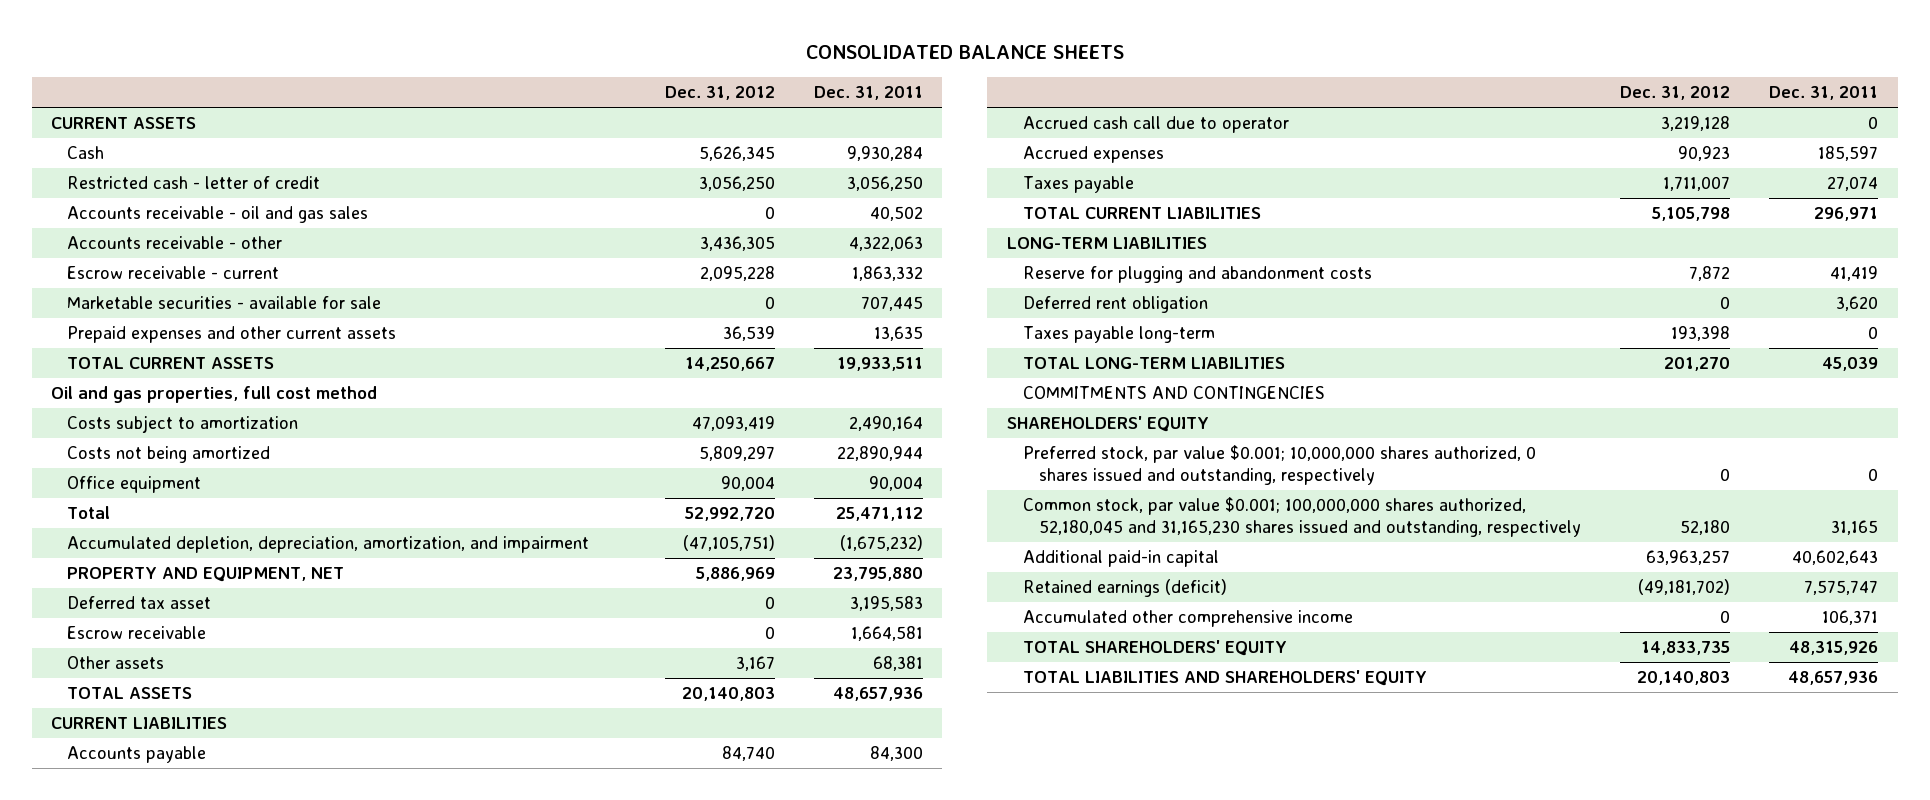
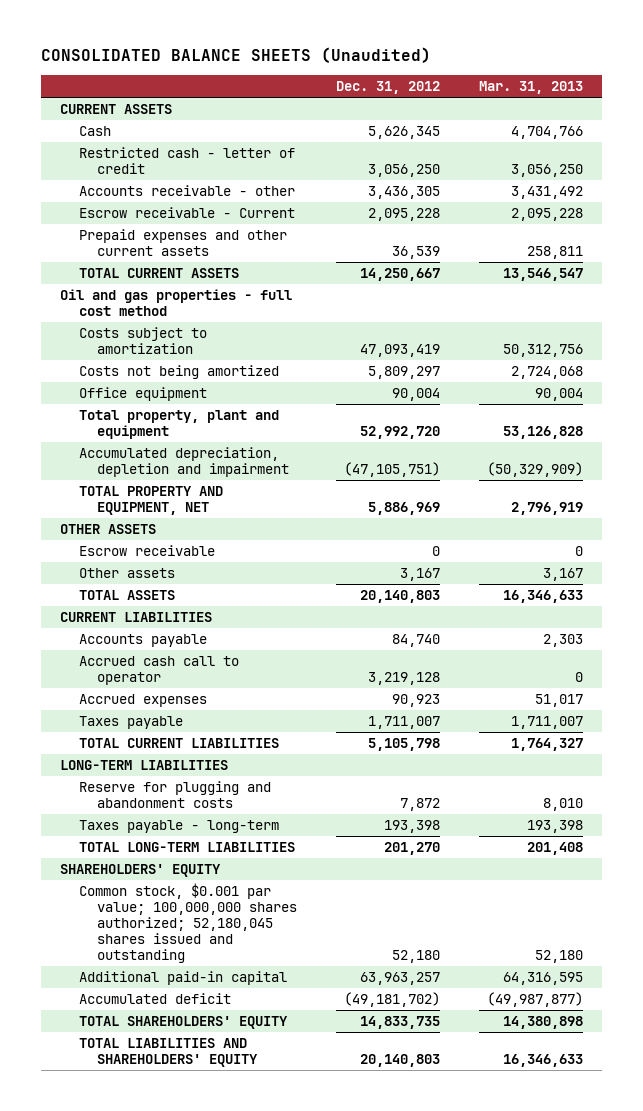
[805,45,1124,60] CONSOLIDATED BALANCE SHEETS -> [40,47,431,64] CONSOLIDATED BALANCE SHEETS (Unaudited)
[813,86,923,101] Dec. 31, 2011 -> none
none -> [478,80,583,94] Mar. 31, 2013
[67,206,369,224] Accounts receivable - oil and gas sales -> none
[67,296,382,310] Marketable securities - available for sale -> none
[67,266,280,280] Escrow receivable - current -> [78,207,295,219] Escrow receivable - Current
[51,386,378,404] Oil and gas properties, full cost method -> [60,289,293,316] Oil and gas properties - full cost method
[67,596,212,610] Deferred tax asset -> none
[67,506,111,520] Total -> [78,410,279,439] Total property, plant and equipment
[67,536,590,554] Accumulated depletion, depreciation, amortization, and impairment -> [78,447,289,477] Accumulated depreciation, depletion and impairment
[67,567,345,583] PROPERTY AND EQUIPMENT, NET -> [78,486,223,515] TOTAL PROPERTY AND EQUIPMENT, NET
none -> [60,524,157,535] OTHER ASSETS
[1023,116,1290,134] Accrued cash call due to operator -> [78,656,239,685] Accrued cash call to operator
[1023,296,1209,314] Deferred rent obligation -> none
[1023,326,1216,344] Taxes payable long-term -> [78,820,279,834] Taxes payable - long-term
[1023,386,1326,400] COMMITMENTS AND CONTINGENCIES -> none
[1023,445,1537,485] Preferred stock, par value $0.001; 10,000,000 shares authorized, 0 shares issued and outstanding, respectively -> none
[1023,497,1582,537] Common stock, par value $0.001; 100,000,000 shares authorized, 52,180,045 and 31,165,230 shares issued and outstanding, respectively -> [78,883,297,963] Common stock, $0.001 par value; 100,000,000 shares authorized; 52,180,045 shares issued and outstanding
[1023,610,1354,628] Accumulated other comprehensive income -> none
[1023,579,1228,598] Retained earnings (deficit) -> [78,993,231,1005] Accumulated deficit

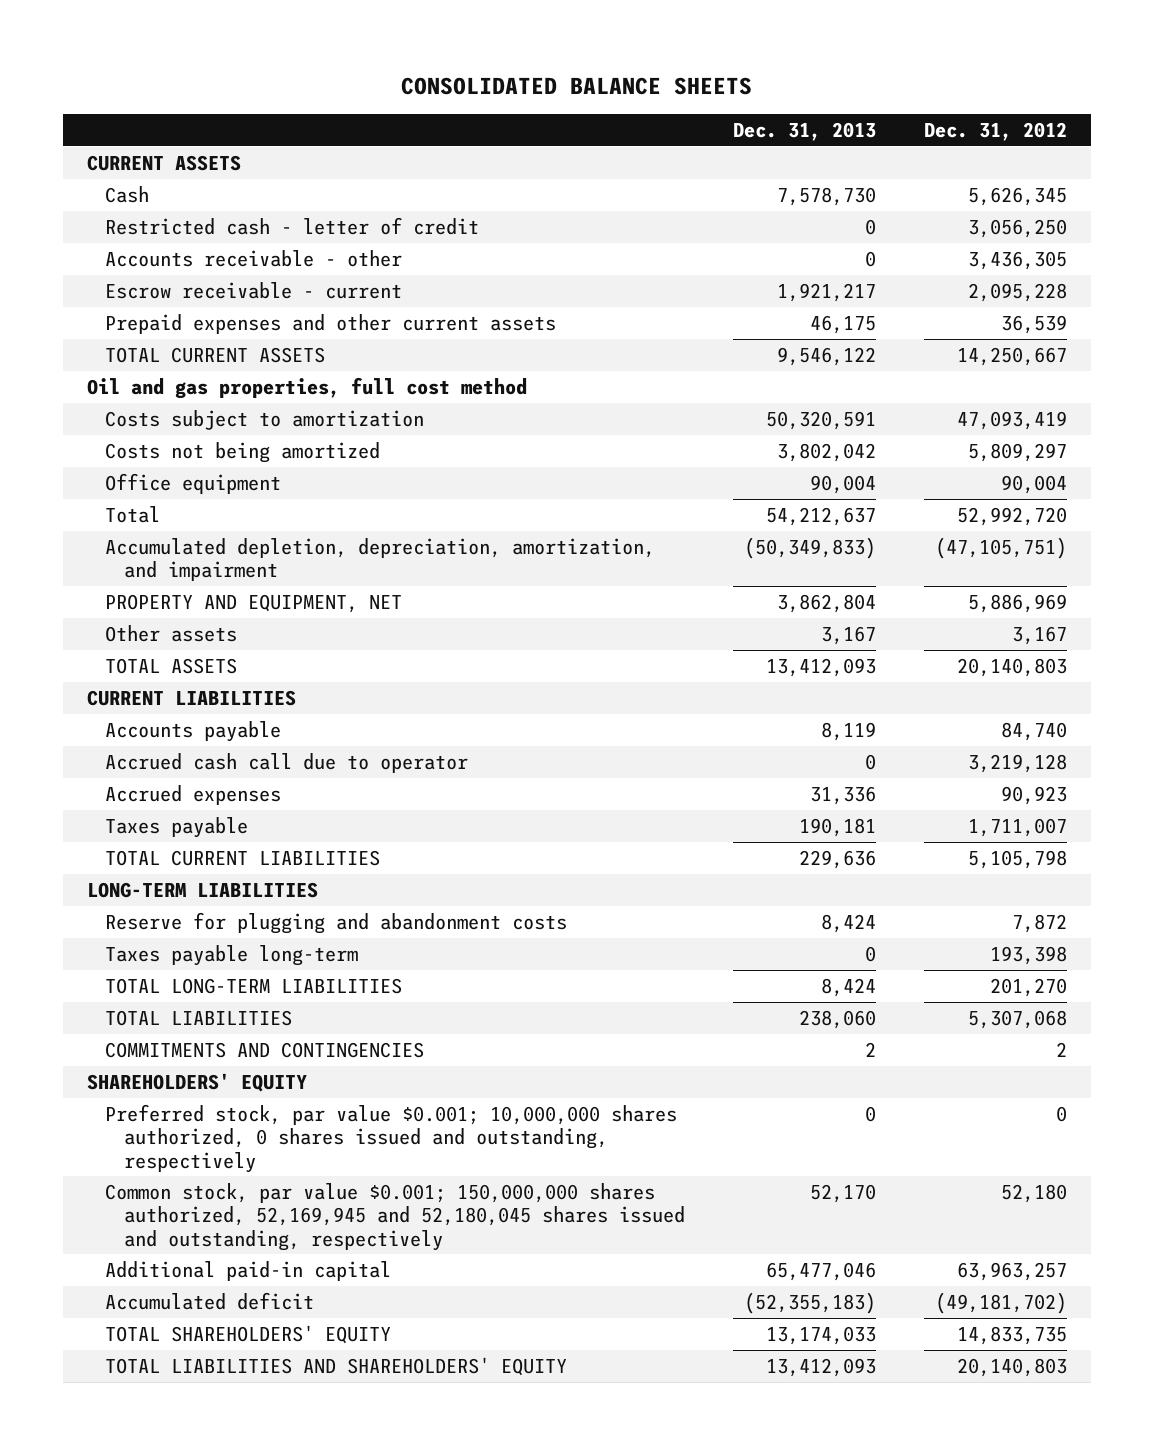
[40,47,431,64] CONSOLIDATED BALANCE SHEETS (Unaudited) -> [400,77,752,96] CONSOLIDATED BALANCE SHEETS
[478,80,583,94] Mar. 31, 2013 -> none
none -> [733,122,877,142] Dec. 31, 2013
[78,207,295,219] Escrow receivable - Current -> [105,281,403,299] Escrow receivable - current
[60,289,293,316] Oil and gas properties - full cost method -> [86,376,527,399] Oil and gas properties, full cost method
[60,524,157,535] OTHER ASSETS -> none
[78,545,215,557] Escrow receivable -> none
[78,410,279,439] Total property, plant and equipment -> [105,505,161,523] Total
[78,447,289,477] Accumulated depreciation, depletion and impairment -> [105,537,656,582] Accumulated depletion, depreciation, amortization, and impairment
[78,486,223,515] TOTAL PROPERTY AND EQUIPMENT, NET -> [105,593,403,613] PROPERTY AND EQUIPMENT, NET
[78,656,239,685] Accrued cash call to operator -> [105,752,469,773] Accrued cash call due to operator
[78,820,279,834] Taxes payable - long-term -> [105,944,359,966] Taxes payable long-term
none -> [105,1009,293,1026] TOTAL LIABILITIES
none -> [105,1041,425,1058] COMMITMENTS AND CONTINGENCIES
none -> [105,1103,678,1173] Preferred stock, par value $0.001; 10,000,000 shares authorized, 0 shares issued and outstanding, respectively
[78,883,297,963] Common stock, $0.001 par value; 100,000,000 shares authorized; 52,180,045 shares issued and outstanding -> [105,1182,685,1251] Common stock, par value $0.001; 150,000,000 shares authorized, 52,169,945 and 52,180,045 shares issued and outstanding, respectively

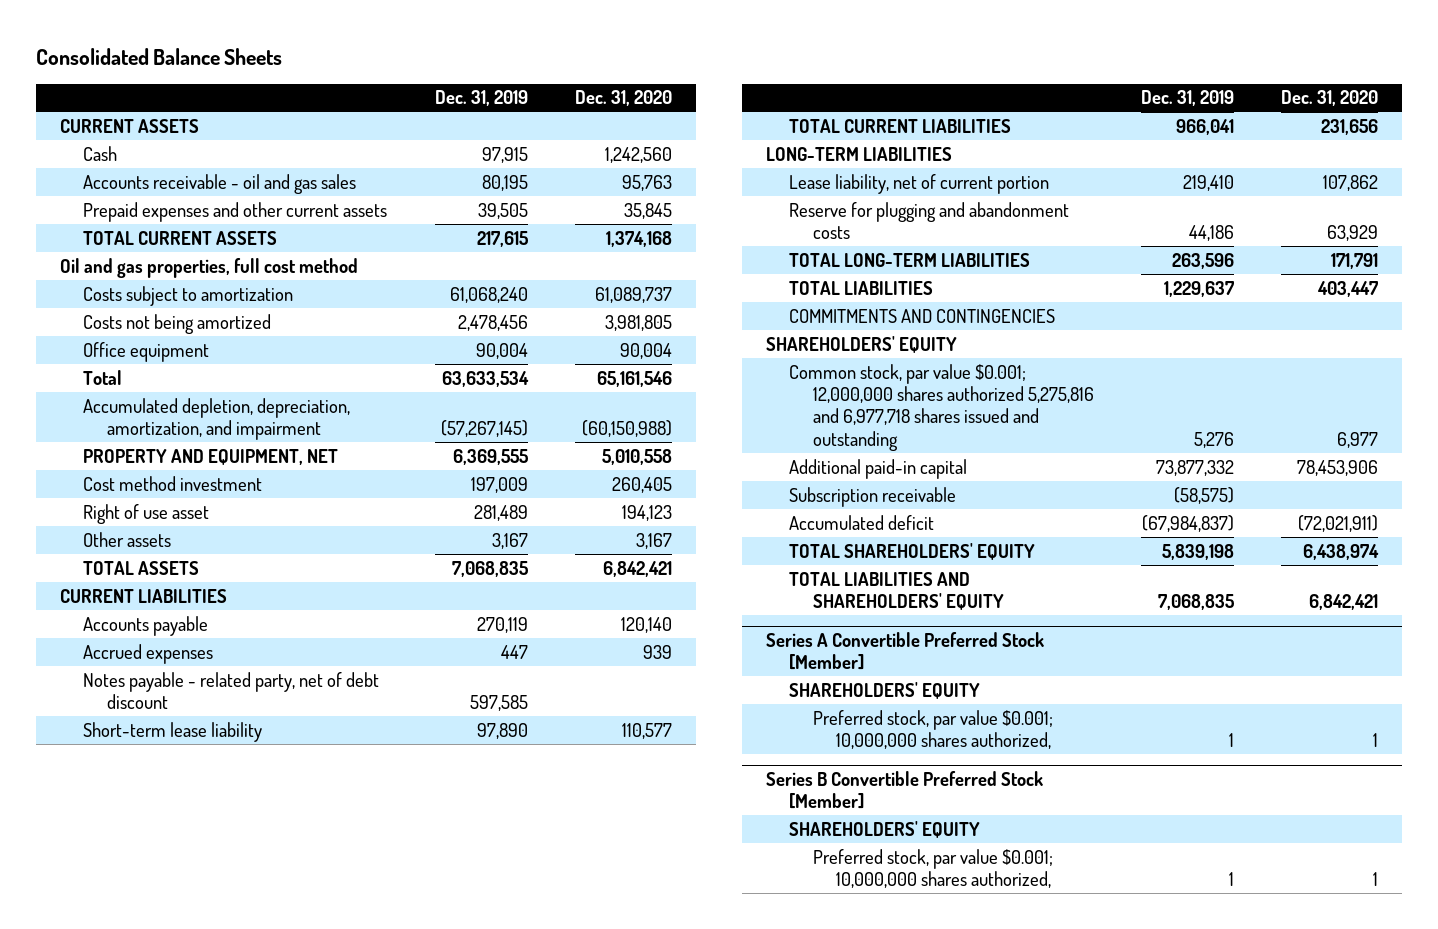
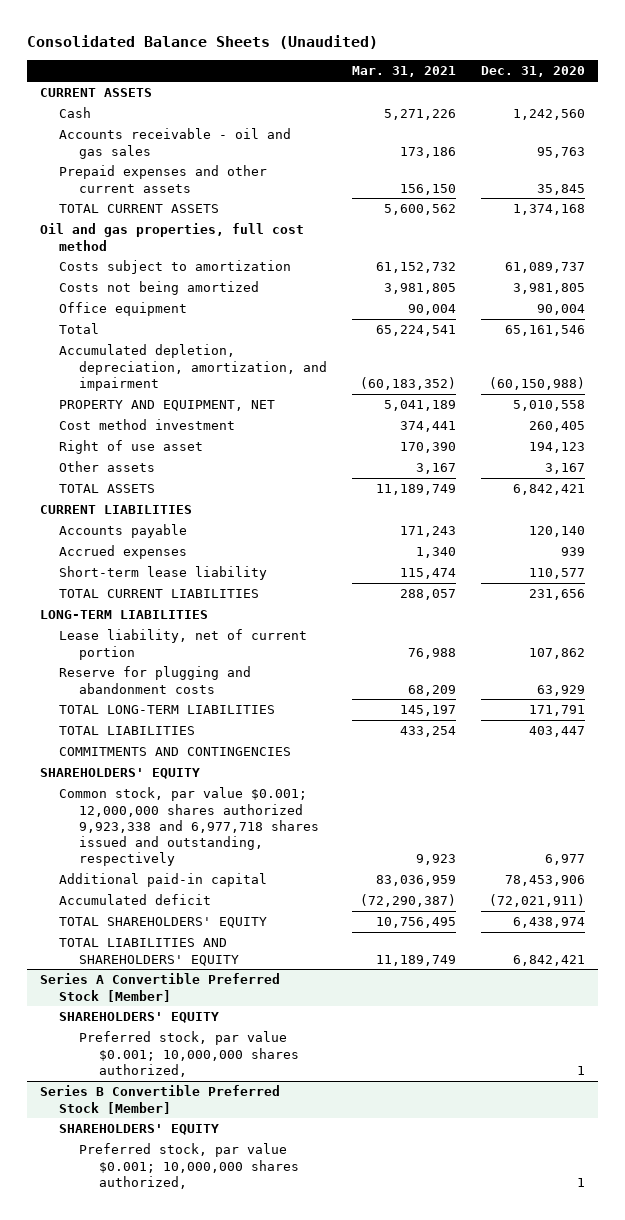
[36,48,283,66] Consolidated Balance Sheets -> [27,35,379,50] Consolidated Balance Sheets (Unaudited)
[435,90,529,107] Dec. 31, 2019 -> none
none -> [352,66,457,78] Mar. 31, 2021
[83,671,380,709] Notes payable - related party, net of debt discount -> none
[789,363,1094,451] Common stock, par value $0.001; 12,000,000 shares authorized 5,275,816 and 6,977,718 shares issued and outstanding -> [59,787,320,867] Common stock, par value $0.001; 12,000,000 shares authorized 9,923,338 and 6,977,718 shares issued and outstanding, respectively
[789,486,957,507] Subscription receivable -> none

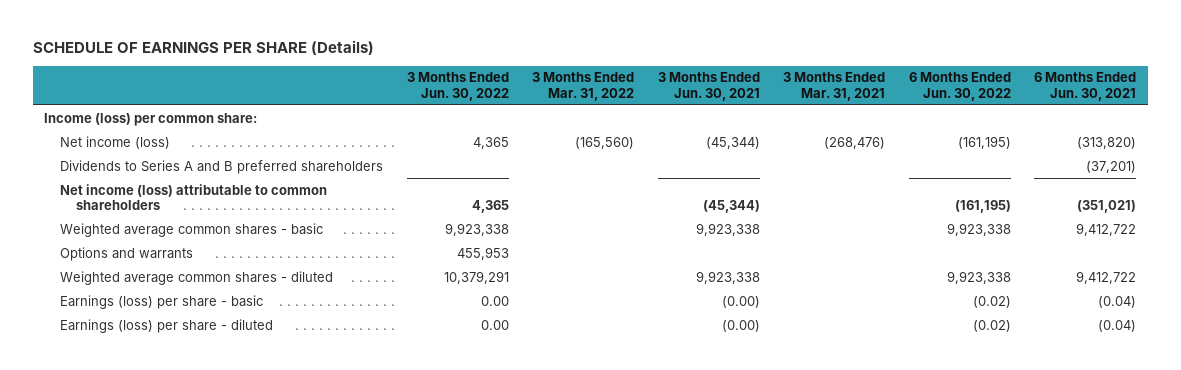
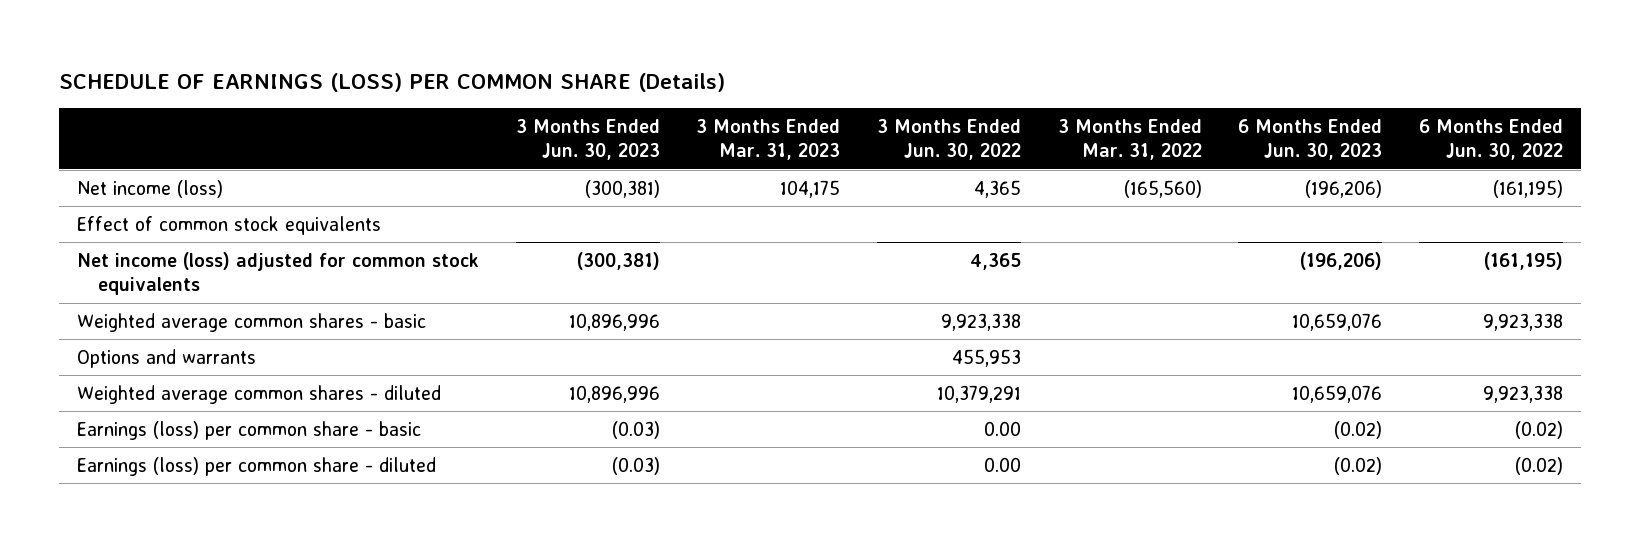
[32,39,374,55] SCHEDULE OF EARNINGS PER SHARE (Details) -> [58,72,725,92] SCHEDULE OF EARNINGS (LOSS) PER COMMON SHARE (Details)
[657,72,760,101] 3 Months Ended Jun. 30, 2021 -> none
[783,72,886,101] 3 Months Ended Mar. 31, 2021 -> none
[1034,72,1137,101] 6 Months Ended Jun. 30, 2021 -> none
none -> [515,118,660,161] 3 Months Ended Jun. 30, 2023
none -> [696,118,841,161] 3 Months Ended Mar. 31, 2023
none -> [1238,118,1383,161] 6 Months Ended Jun. 30, 2023
[44,112,258,126] Income (loss) per common share: -> none
[60,159,384,174] Dividends to Series A and B preferred shareholders -> none
none -> [76,215,381,235] Effect of common stock equivalents
[60,183,328,211] Net income (loss) attributable to common shareholders -> [76,251,479,296] Net income (loss) adjusted for common stock equivalents
[60,294,264,309] Earnings (loss) per share - basic -> [76,420,421,440] Earnings (loss) per common share - basic
[60,318,274,333] Earnings (loss) per share - diluted -> [76,456,436,476] Earnings (loss) per common share - diluted

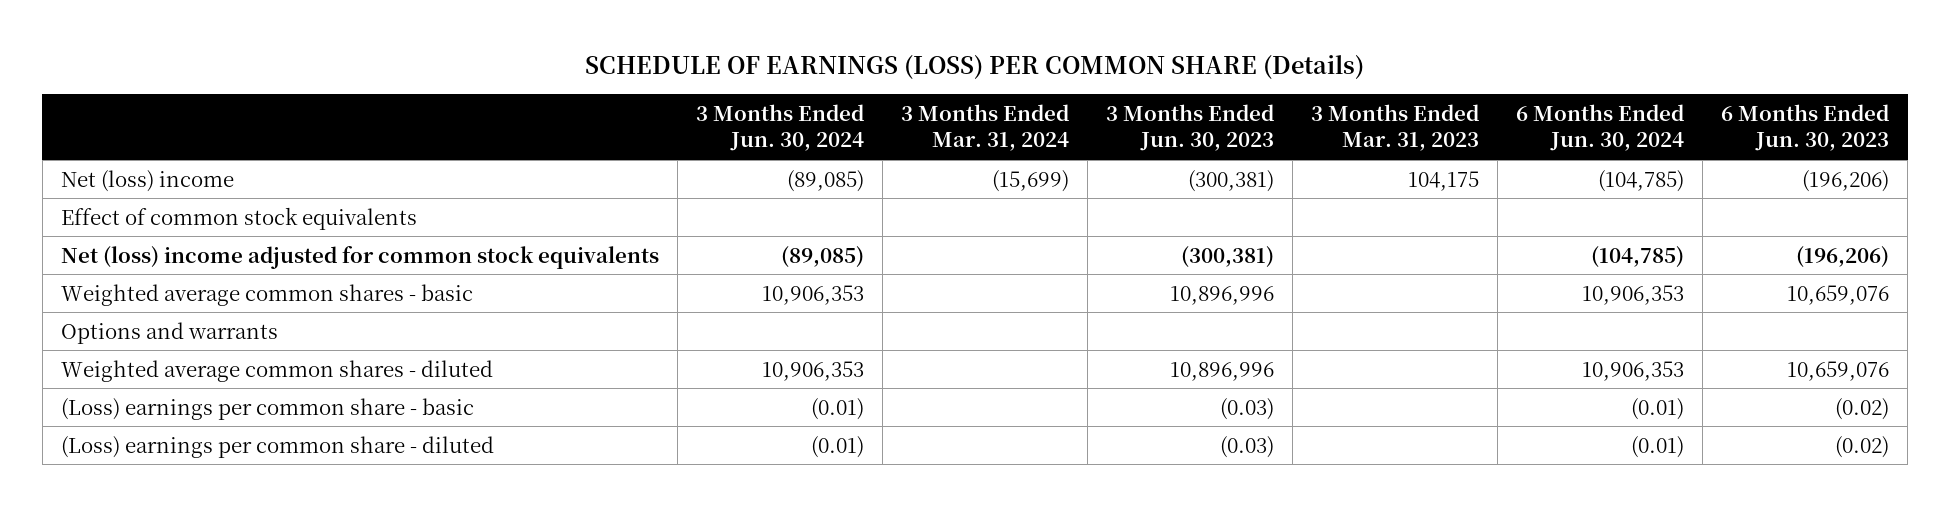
[876,118,1021,161] 3 Months Ended Jun. 30, 2022 -> none
[1057,118,1202,161] 3 Months Ended Mar. 31, 2022 -> none
[1418,118,1563,161] 6 Months Ended Jun. 30, 2022 -> none
none -> [695,103,864,152] 3 Months Ended Jun. 30, 2024
none -> [901,103,1070,152] 3 Months Ended Mar. 31, 2024
none -> [1516,103,1685,152] 6 Months Ended Jun. 30, 2024
[76,179,223,198] Net income (loss) -> [60,169,234,192] Net (loss) income
[76,251,479,296] Net income (loss) adjusted for common stock equivalents -> [60,245,659,269] Net (loss) income adjusted for common stock equivalents
[76,420,421,440] Earnings (loss) per common share - basic -> [60,397,474,420] (Loss) earnings per common share - basic
[76,456,436,476] Earnings (loss) per common share - diluted -> [60,435,494,458] (Loss) earnings per common share - diluted

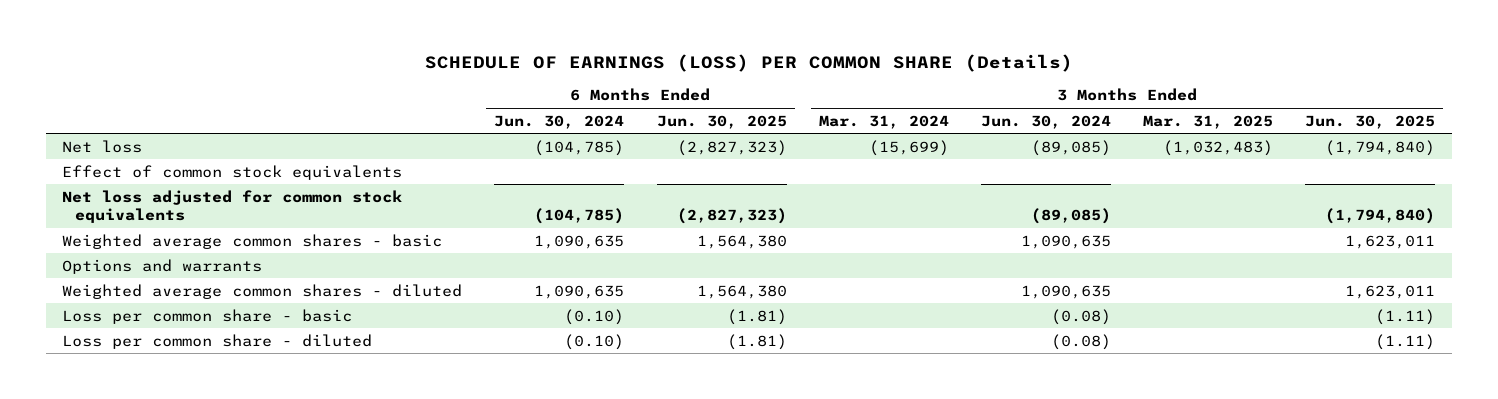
[1106,103,1275,152] 3 Months Ended Jun. 30, 2023 -> none
[1311,103,1480,152] 3 Months Ended Mar. 31, 2023 -> none
[1721,103,1890,152] 6 Months Ended Jun. 30, 2023 -> none
none -> [656,114,787,129] Jun. 30, 2025
none -> [1143,114,1274,129] Mar. 31, 2025
none -> [1305,114,1436,129] Jun. 30, 2025
[60,169,234,192] Net (loss) income -> [62,139,143,153] Net loss
[60,245,659,269] Net (loss) income adjusted for common stock equivalents -> [62,189,403,223] Net loss adjusted for common stock equivalents
[761,284,864,305] 10,906,353 -> [1020,234,1111,249] 1,090,635
[1582,284,1685,305] 10,906,353 -> [534,234,625,249] 1,090,635
[761,360,864,381] 10,906,353 -> [1020,284,1111,299] 1,090,635
[1582,360,1685,381] 10,906,353 -> [534,284,625,299] 1,090,635
[60,397,474,420] (Loss) earnings per common share - basic -> [62,308,353,324] Loss per common share - basic
[810,397,864,420] (0.01) -> [1050,308,1111,325] (0.08)
[1631,397,1685,420] (0.01) -> [564,308,625,325] (0.10)
[60,435,494,458] (Loss) earnings per common share - diluted -> [62,333,373,349] Loss per common share - diluted
[810,435,864,458] (0.01) -> [1050,333,1111,350] (0.08)
[1631,435,1685,458] (0.01) -> [564,333,625,350] (0.10)

